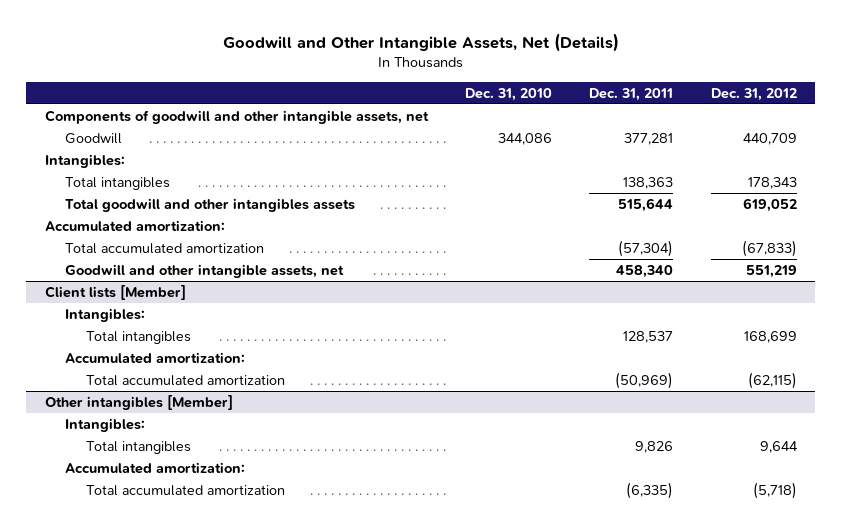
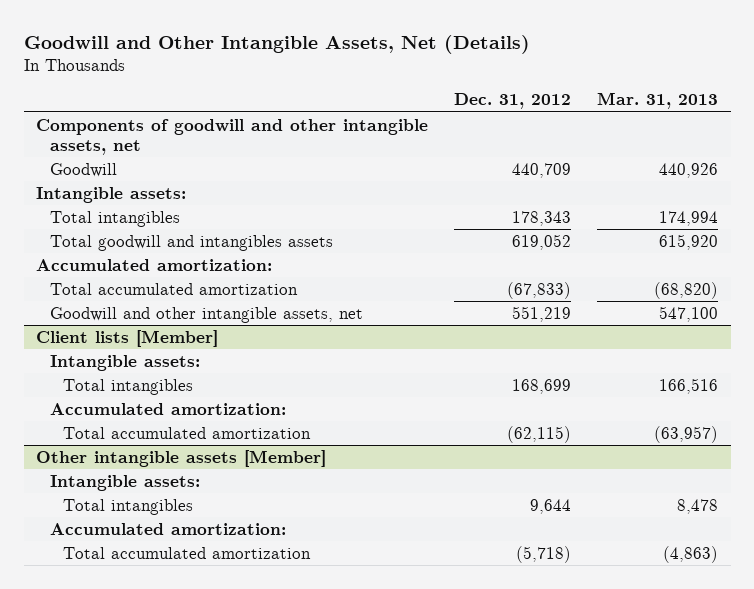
[464,87,552,101] Dec. 31, 2010 -> none
[589,87,674,101] Dec. 31, 2011 -> none
none -> [596,92,718,110] Mar. 31, 2013
[44,153,125,168] Intangibles: -> [36,186,187,203] Intangible assets:
[65,197,356,212] Total goodwill and other intangibles assets -> [49,234,333,251] Total goodwill and intangibles assets
[65,307,146,322] Intangibles: -> [49,354,200,371] Intangible assets:
[44,394,233,410] Other intangibles [Member] -> none
none -> [36,449,327,467] Other intangible assets [Member]
[65,417,146,432] Intangibles: -> [49,474,200,491] Intangible assets:

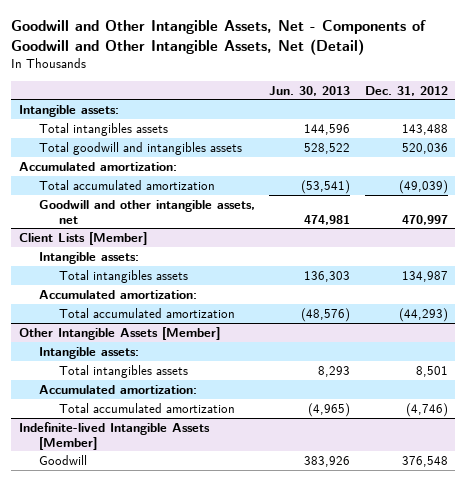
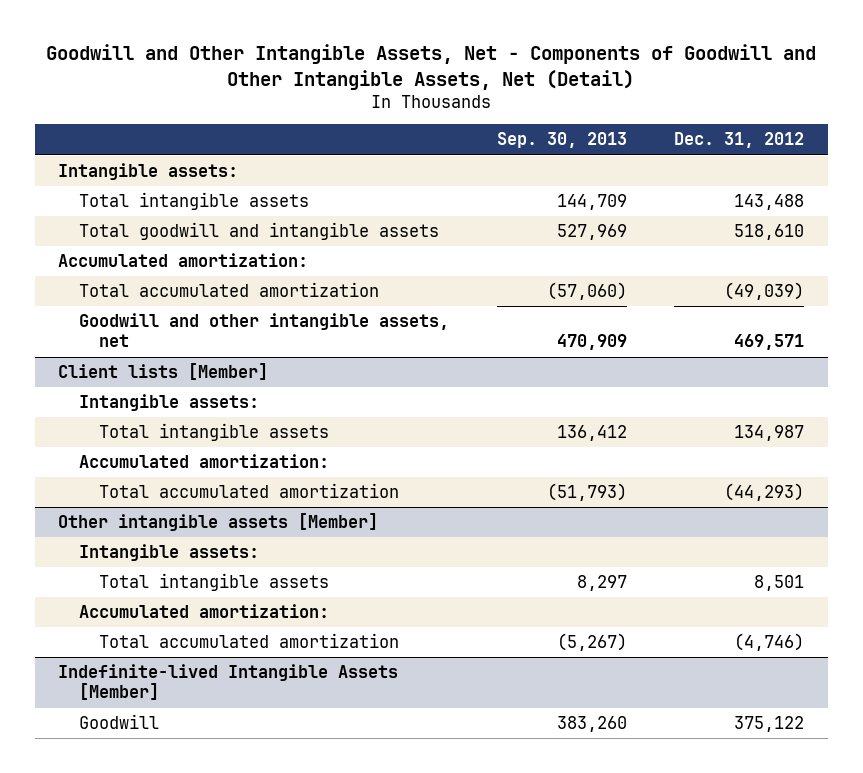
[269,85,351,96] Jun. 30, 2013 -> none
none -> [496,132,627,149] Sep. 30, 2013
[38,122,168,136] Total intangibles assets -> [78,192,309,211] Total intangible assets
[38,141,242,155] Total goodwill and intangibles assets -> [78,222,439,241] Total goodwill and intangible assets
[401,142,448,154] 520,036 -> [734,224,805,241] 518,610
[401,214,448,225] 470,997 -> [734,334,805,351] 469,571
[18,231,147,245] Client Lists [Member] -> [58,363,269,381] Client lists [Member]
[58,269,188,283] Total intangibles assets -> [99,423,330,442] Total intangible assets
[18,326,220,340] Other Intangible Assets [Member] -> [58,513,379,532] Other intangible assets [Member]
[58,364,188,378] Total intangibles assets -> [99,573,330,592] Total intangible assets
[401,455,448,467] 376,548 -> [734,716,805,733] 375,122

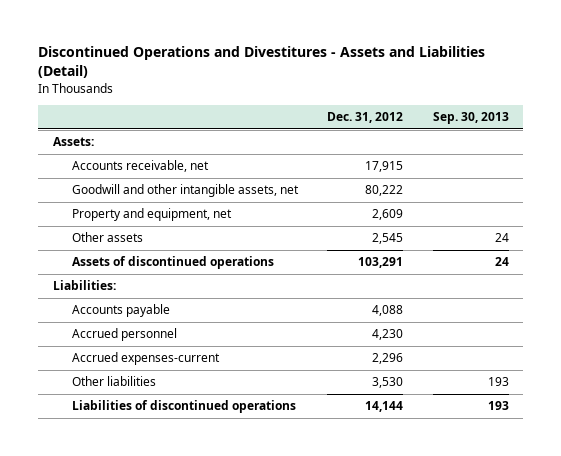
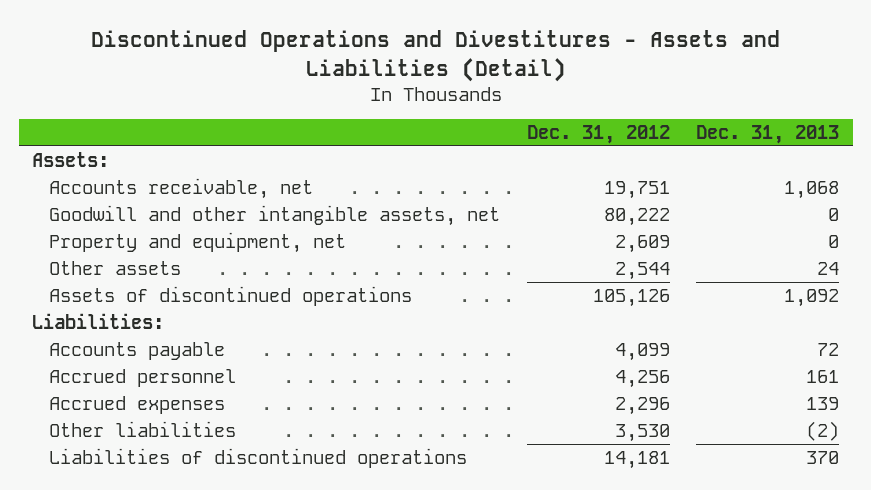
[432,112,509,125] Sep. 30, 2013 -> none
none -> [696,124,840,144] Dec. 31, 2013
[365,161,404,173] 17,915 -> [603,180,670,199] 19,751
[372,233,404,245] 2,545 -> [614,261,670,280] 2,544
[358,257,404,269] 103,291 -> [592,288,670,307] 105,126
[372,305,404,317] 4,088 -> [614,342,670,361] 4,099
[372,329,404,341] 4,230 -> [614,369,670,388] 4,256
[72,352,221,366] Accrued expenses-current -> [49,395,226,414] Accrued expenses
[365,401,404,413] 14,144 -> [603,450,670,469] 14,181

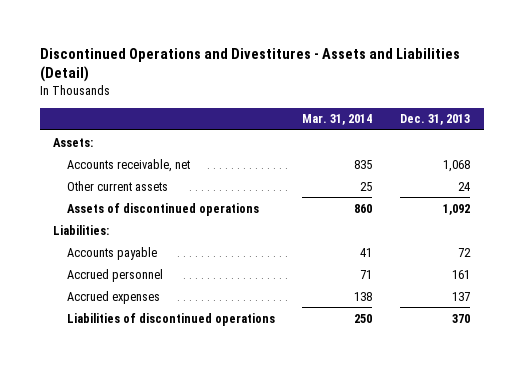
[526,124,670,144] Dec. 31, 2012 -> none
none -> [302,114,373,126] Mar. 31, 2014
[49,204,501,226] Goodwill and other intangible assets, net -> none
[49,231,347,253] Property and equipment, net -> none
[49,260,182,275] Other assets -> [66,180,168,191] Other current assets
[49,420,237,437] Other liabilities -> none
[806,396,840,410] 139 -> [451,291,470,301] 137

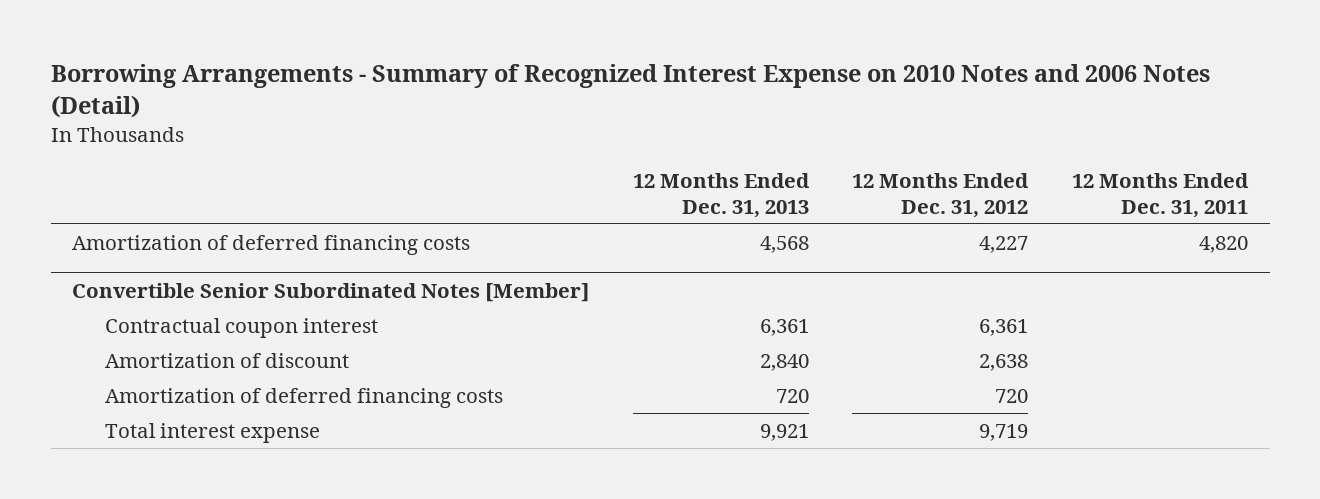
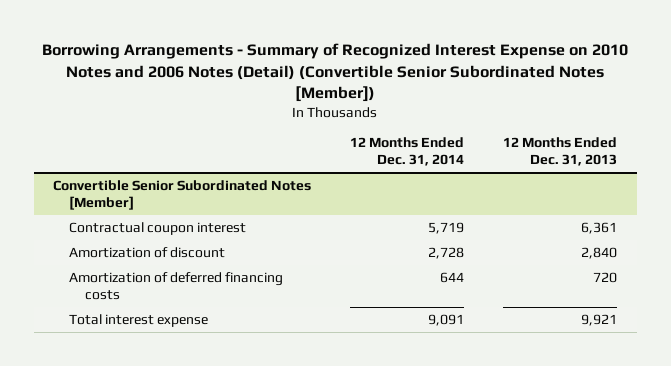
[50,64,1210,119] Borrowing Arrangements - Summary of Recognized Interest Expense on 2010 Notes and 2006 Notes (Detail) -> [42,43,629,103] Borrowing Arrangements - Summary of Recognized Interest Expense on 2010 Notes and 2006 Notes (Detail) (Convertible Senior Subordinated Notes [Member])
[852,172,1030,218] 12 Months Ended Dec. 31, 2012 -> none
[1072,172,1250,218] 12 Months Ended Dec. 31, 2011 -> none
none -> [350,137,465,167] 12 Months Ended Dec. 31, 2014
[72,235,471,256] Amortization of deferred financing costs -> none

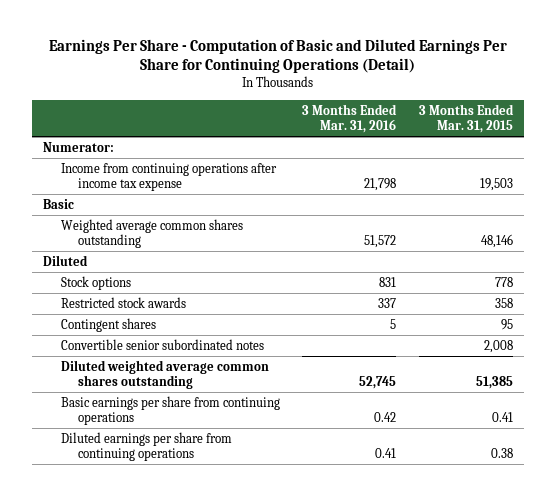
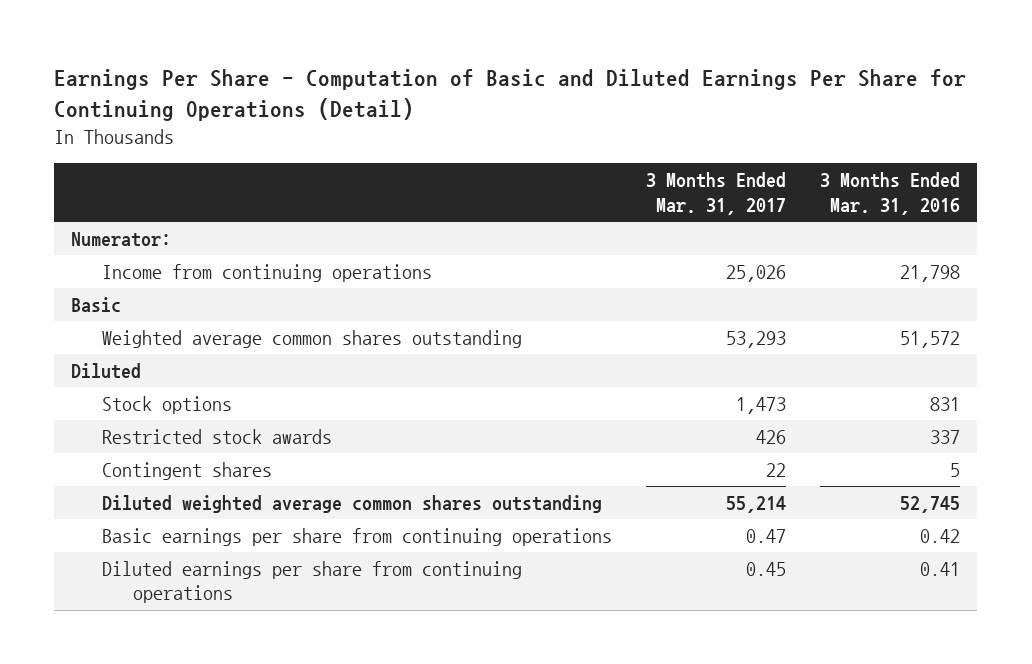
[418,103,514,133] 3 Months Ended Mar. 31, 2015 -> none
none -> [646,172,787,215] 3 Months Ended Mar. 31, 2017
[60,162,277,191] Income from continuing operations after income tax expense -> [102,264,433,283] Income from continuing operations
[60,338,264,350] Convertible senior subordinated notes -> none

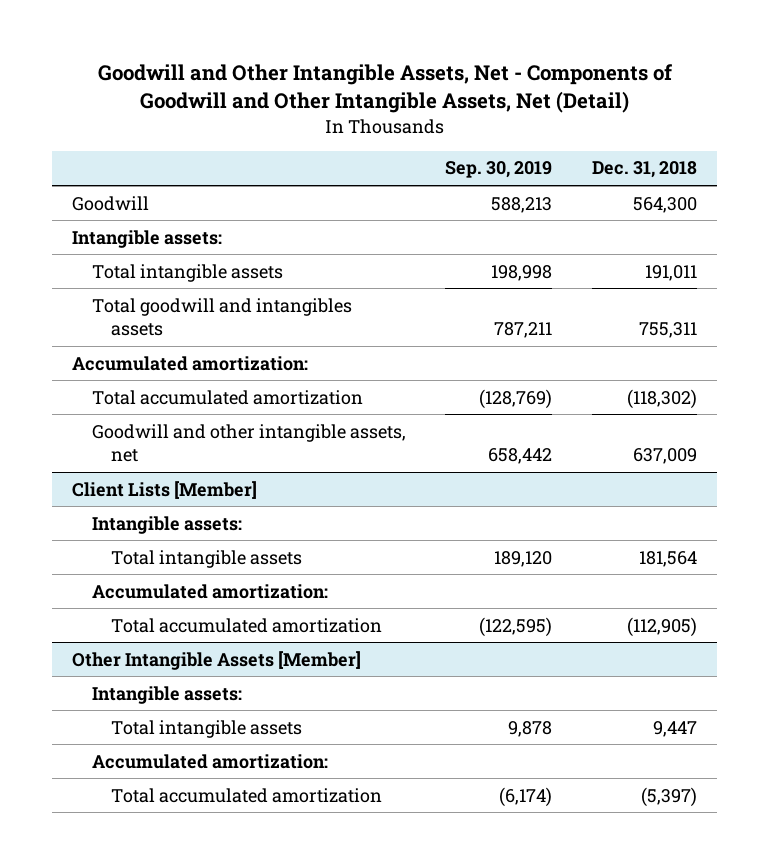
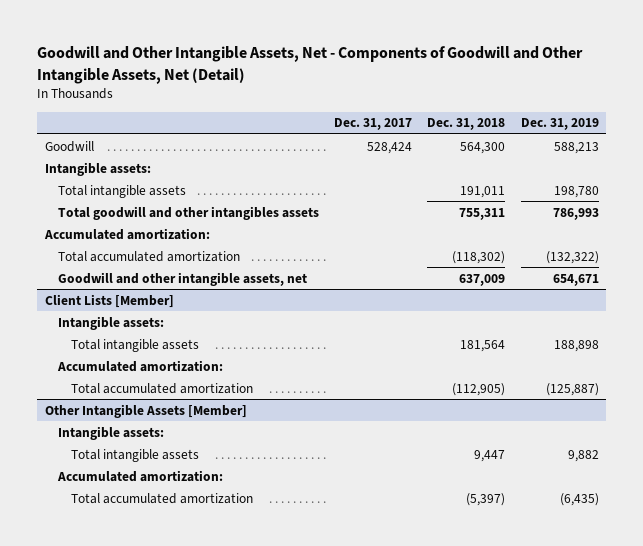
[445,161,553,179] Sep. 30, 2019 -> none
none -> [334,118,413,131] Dec. 31, 2017
none -> [520,118,599,131] Dec. 31, 2019
[91,297,352,337] Total goodwill and intangibles assets -> [57,205,319,220] Total goodwill and other intangibles assets

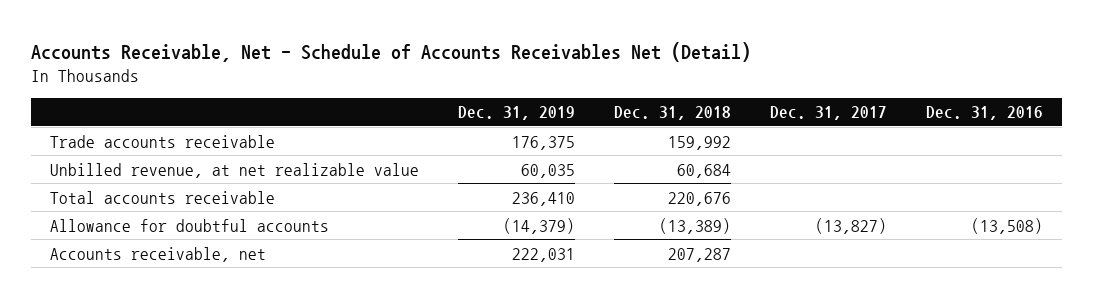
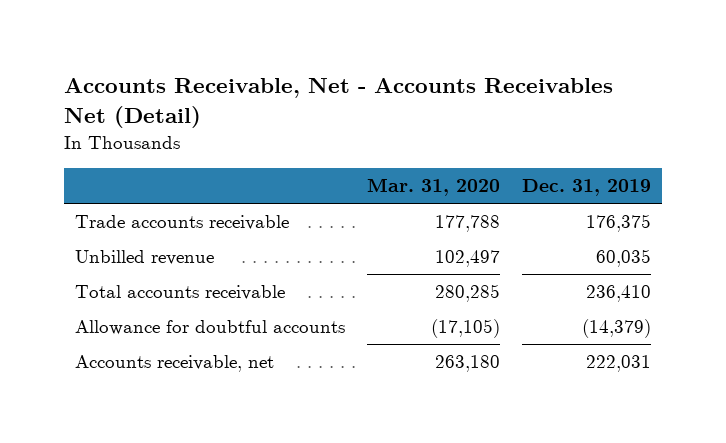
[31,41,752,62] Accounts Receivable, Net - Schedule of Accounts Receivables Net (Detail) -> [63,78,613,128] Accounts Receivable, Net - Accounts Receivables Net (Detail)
[613,106,731,121] Dec. 31, 2018 -> none
[769,106,887,121] Dec. 31, 2017 -> none
[925,106,1043,121] Dec. 31, 2016 -> none
none -> [366,178,500,197] Mar. 31, 2020
[50,162,420,178] Unbilled revenue, at net realizable value -> [74,250,214,266] Unbilled revenue

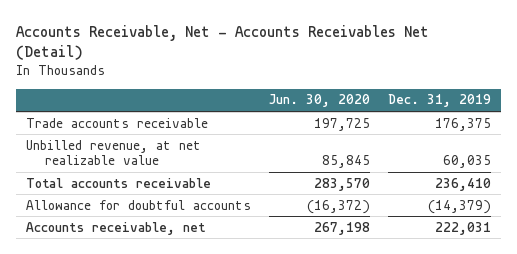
[366,178,500,197] Mar. 31, 2020 -> none
none -> [268,94,370,108] Jun. 30, 2020
[74,250,214,266] Unbilled revenue -> [25,139,201,166] Unbilled revenue, at net realizable value

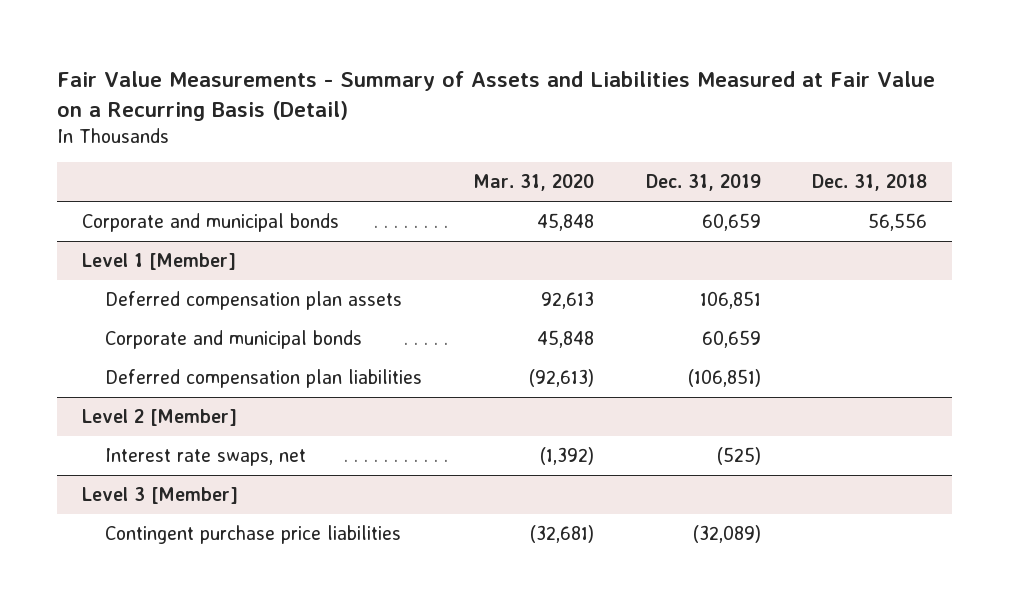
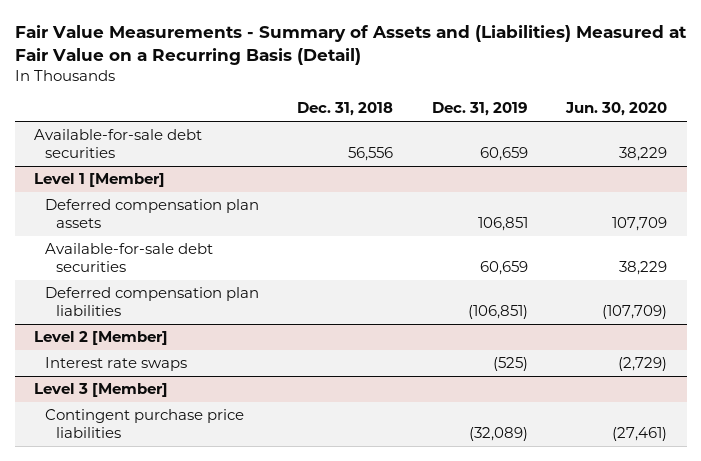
[56,70,935,121] Fair Value Measurements - Summary of Assets and Liabilities Measured at Fair Value on a Recurring Basis (Detail) -> [14,24,687,65] Fair Value Measurements - Summary of Assets and (Liabilities) Measured at Fair Value on a Recurring Basis (Detail)
[473,174,595,192] Mar. 31, 2020 -> none
none -> [565,102,668,117] Jun. 30, 2020
[82,213,340,233] Corporate and municipal bonds -> [34,128,203,159] Available-for-sale debt securities
[105,330,363,350] Corporate and municipal bonds -> [44,242,213,273] Available-for-sale debt securities
[105,448,307,467] Interest rate swaps, net -> [44,356,187,371] Interest rate swaps

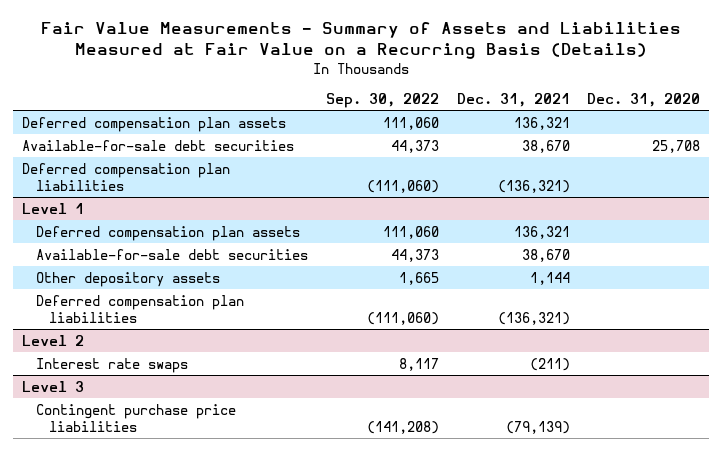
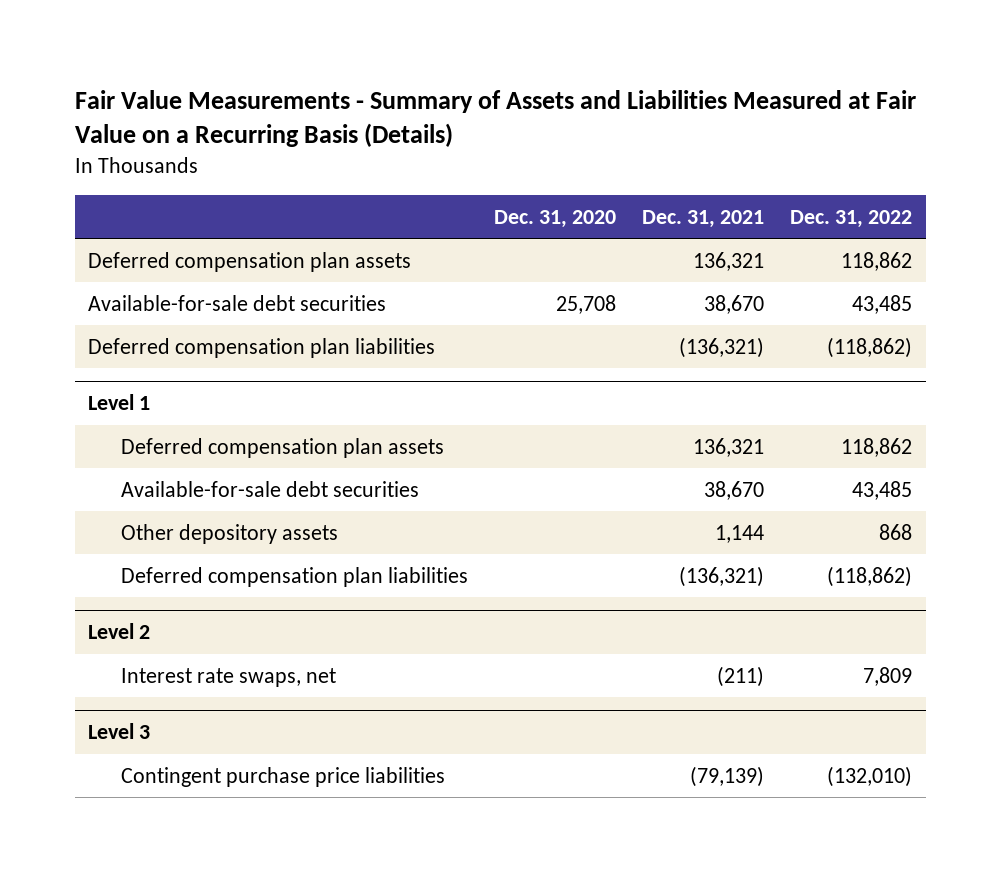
[325,92,439,108] Sep. 30, 2022 -> none
none -> [790,209,913,228] Dec. 31, 2022
[35,357,188,373] Interest rate swaps -> [121,667,337,687] Interest rate swaps, net

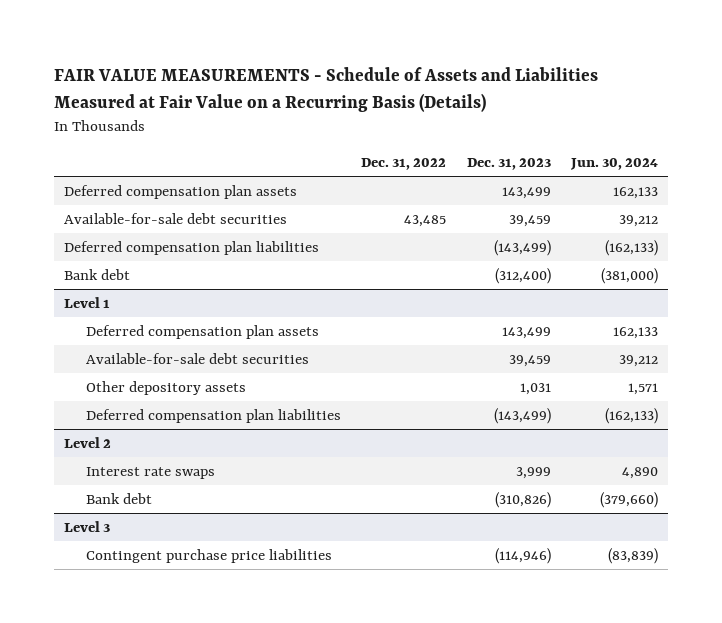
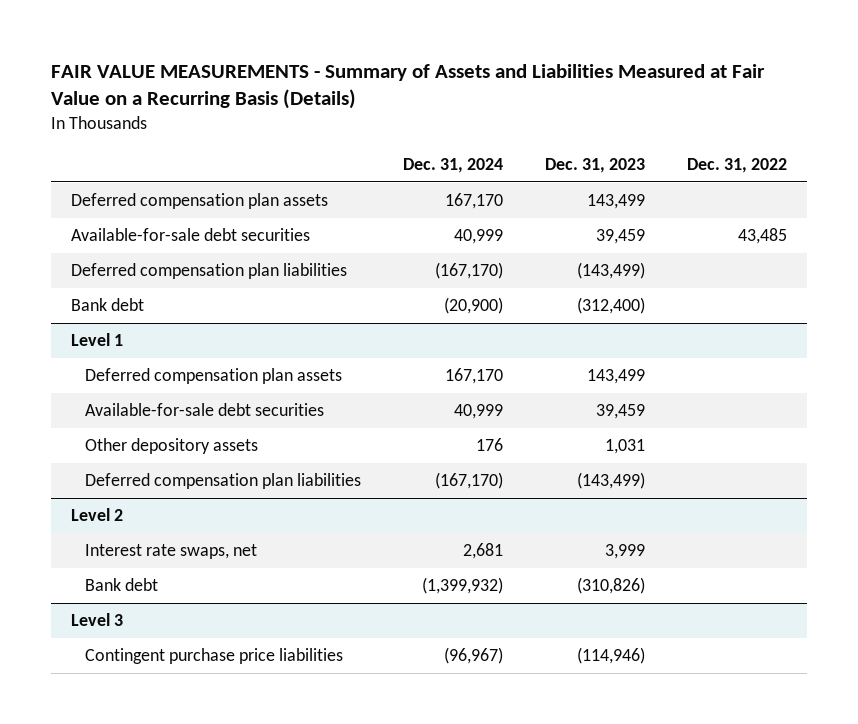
[54,66,599,112] FAIR VALUE MEASUREMENTS - Schedule of Assets and Liabilities Measured at Fair Value on a Recurring Basis (Details) -> [50,63,765,110] FAIR VALUE MEASUREMENTS - Summary of Assets and Liabilities Measured at Fair Value on a Recurring Basis (Details)
[569,158,658,171] Jun. 30, 2024 -> none
none -> [402,158,503,174] Dec. 31, 2024
[85,466,215,479] Interest rate swaps -> [85,544,258,560] Interest rate swaps, net

